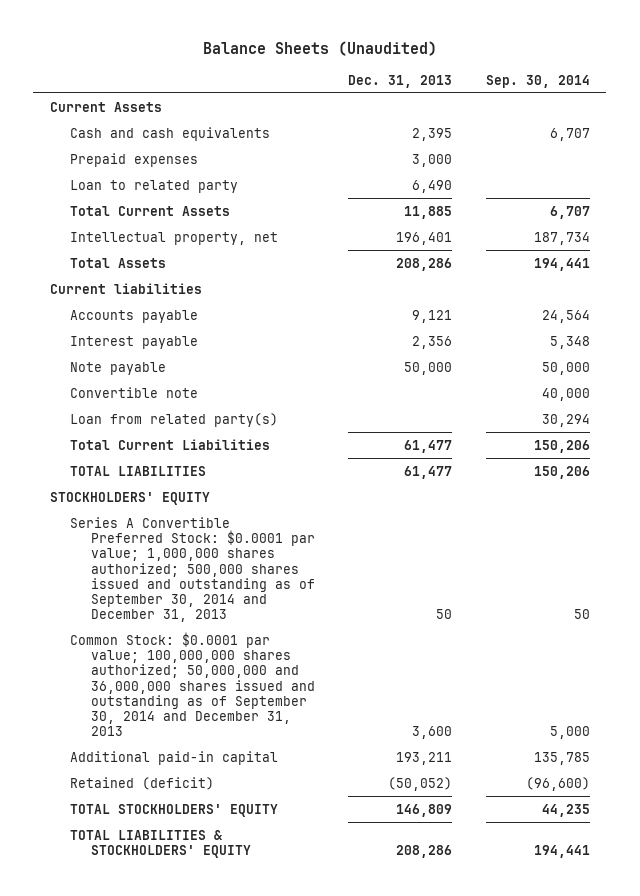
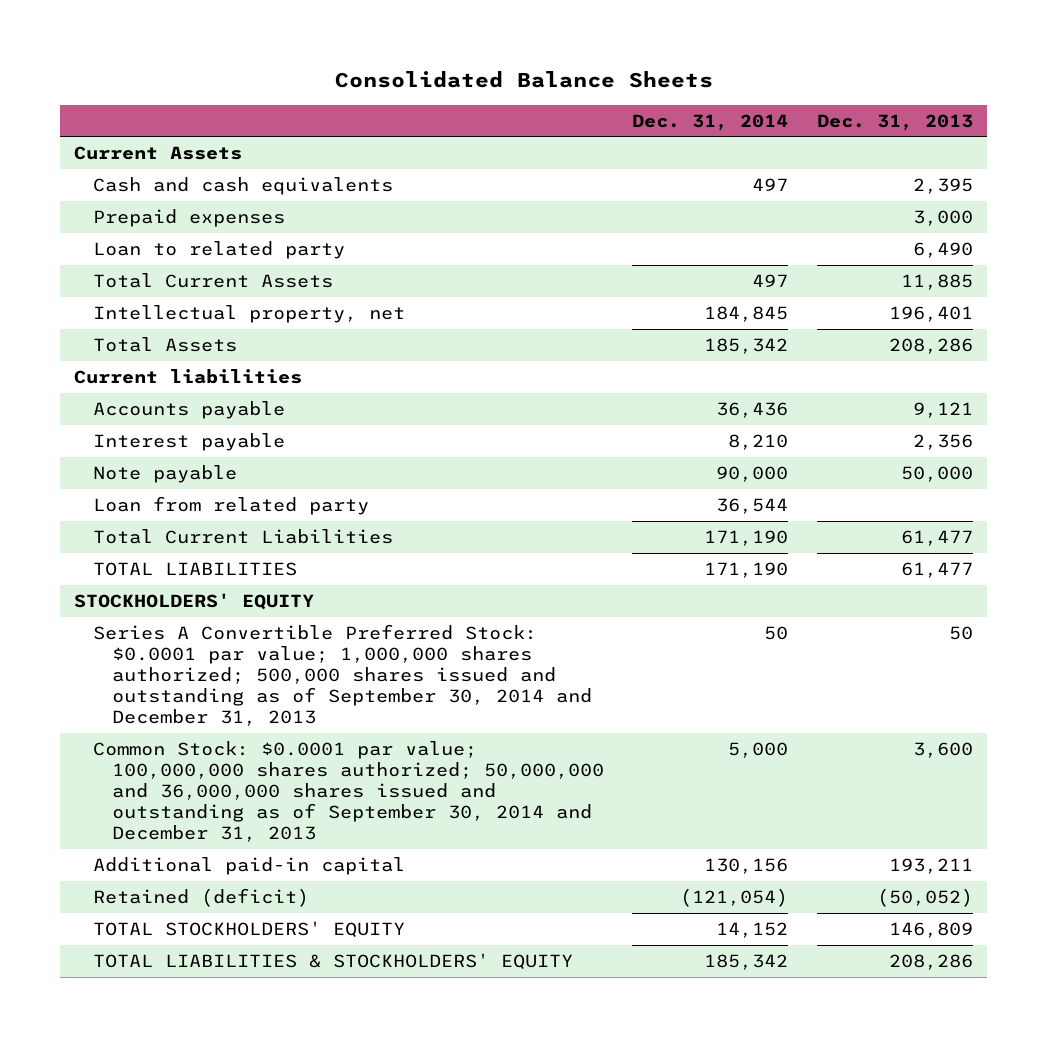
[202,40,437,56] Balance Sheets (Unaudited) -> [334,71,713,89] Consolidated Balance Sheets
[485,74,590,88] Sep. 30, 2014 -> none
none -> [632,113,789,131] Dec. 31, 2014
[70,386,199,398] Convertible note -> none
[70,412,279,427] Loan from related party(s) -> [93,495,370,515] Loan from related party

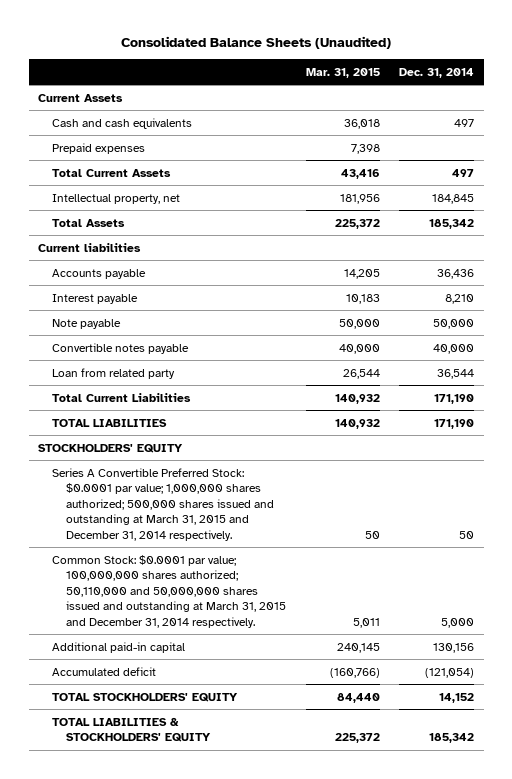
[334,71,713,89] Consolidated Balance Sheets -> [121,36,392,50] Consolidated Balance Sheets (Unaudited)
[816,113,973,131] Dec. 31, 2013 -> none
none -> [305,68,380,79] Mar. 31, 2015
[93,240,346,259] Loan to related party -> none
[716,465,789,482] 90,000 -> [433,318,475,329] 50,000
none -> [52,342,190,354] Convertible notes payable
[93,623,592,727] Series A Convertible Preferred Stock: $0.0001 par value; 1,000,000 shares authorized; 500,000 shares issued and outstanding as of September 30, 2014 and December 31, 2013 -> [52,467,275,541] Series A Convertible Preferred Stock: $0.0001 par value; 1,000,000 shares authorized; 500,000 shares issued and outstanding at March 31, 2015 and December 31, 2014 respectively.
[93,740,604,843] Common Stock: $0.0001 par value; 100,000,000 shares authorized; 50,000,000 and 36,000,000 shares issued and outstanding as of September 30, 2014 and December 31, 2013 -> [52,554,287,628] Common Stock: $0.0001 par value; 100,000,000 shares authorized; 50,110,000 and 50,000,000 shares issued and outstanding at March 31, 2015 and December 31, 2014 respectively.
[93,887,310,907] Retained (deficit) -> [52,666,157,676] Accumulated deficit

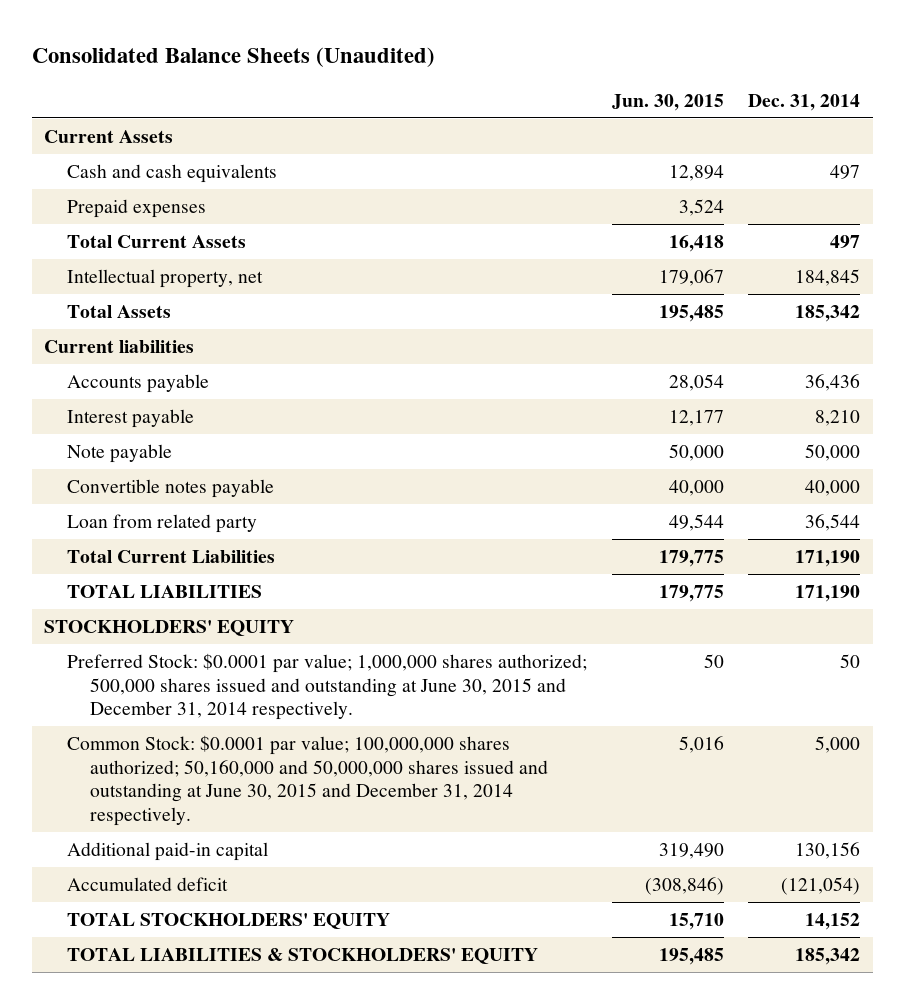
[305,68,380,79] Mar. 31, 2015 -> none
none -> [611,93,724,111] Jun. 30, 2015
[52,467,275,541] Series A Convertible Preferred Stock: $0.0001 par value; 1,000,000 shares authorized; 500,000 shares issued and outstanding at March 31, 2015 and December 31, 2014 respectively. -> [67,653,588,721] Preferred Stock: $0.0001 par value; 1,000,000 shares authorized; 500,000 shares issued and outstanding at June 30, 2015 and December 31, 2014 respectively.
[52,554,287,628] Common Stock: $0.0001 par value; 100,000,000 shares authorized; 50,110,000 and 50,000,000 shares issued and outstanding at March 31, 2015 and December 31, 2014 respectively. -> [67,735,548,826] Common Stock: $0.0001 par value; 100,000,000 shares authorized; 50,160,000 and 50,000,000 shares issued and outstanding at June 30, 2015 and December 31, 2014 respectively.

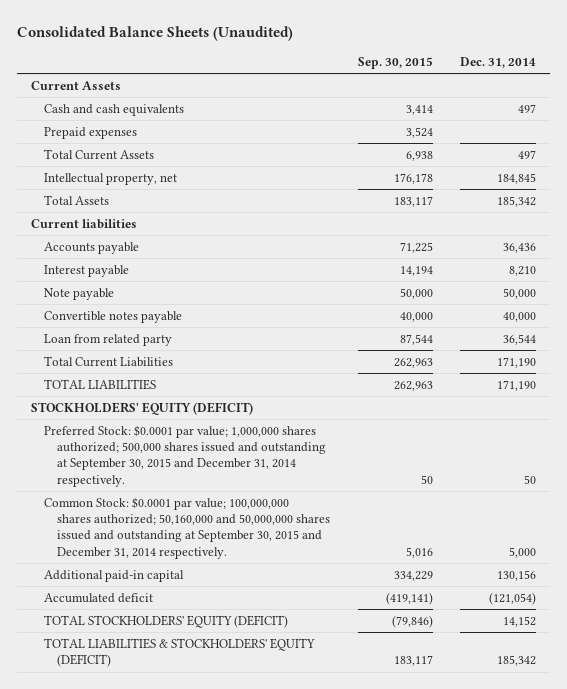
[611,93,724,111] Jun. 30, 2015 -> none
none -> [357,56,433,69] Sep. 30, 2015
[44,620,295,637] STOCKHOLDERS' EQUITY -> [30,401,253,415] STOCKHOLDERS' EQUITY (DEFICIT)
[67,653,588,721] Preferred Stock: $0.0001 par value; 1,000,000 shares authorized; 500,000 shares issued and outstanding at June 30, 2015 and December 31, 2014 respectively. -> [43,424,327,487] Preferred Stock: $0.0001 par value; 1,000,000 shares authorized; 500,000 shares issued and outstanding at September 30, 2015 and December 31, 2014 respectively.
[67,735,548,826] Common Stock: $0.0001 par value; 100,000,000 shares authorized; 50,160,000 and 50,000,000 shares issued and outstanding at June 30, 2015 and December 31, 2014 respectively. -> [43,496,331,559] Common Stock: $0.0001 par value; 100,000,000 shares authorized; 50,160,000 and 50,000,000 shares issued and outstanding at September 30, 2015 and December 31, 2014 respectively.
[67,913,391,930] TOTAL STOCKHOLDERS' EQUITY -> [43,614,288,628] TOTAL STOCKHOLDERS' EQUITY (DEFICIT)
[67,948,539,965] TOTAL LIABILITIES & STOCKHOLDERS' EQUITY -> [43,637,315,668] TOTAL LIABILITIES & STOCKHOLDERS' EQUITY (DEFICIT)

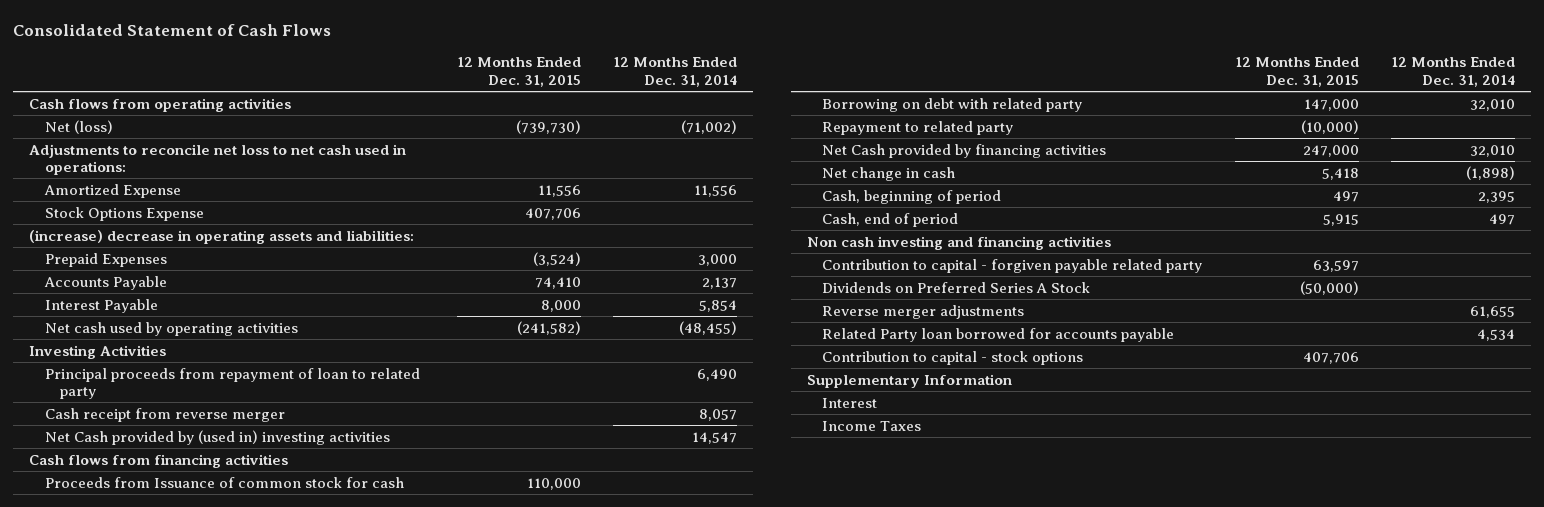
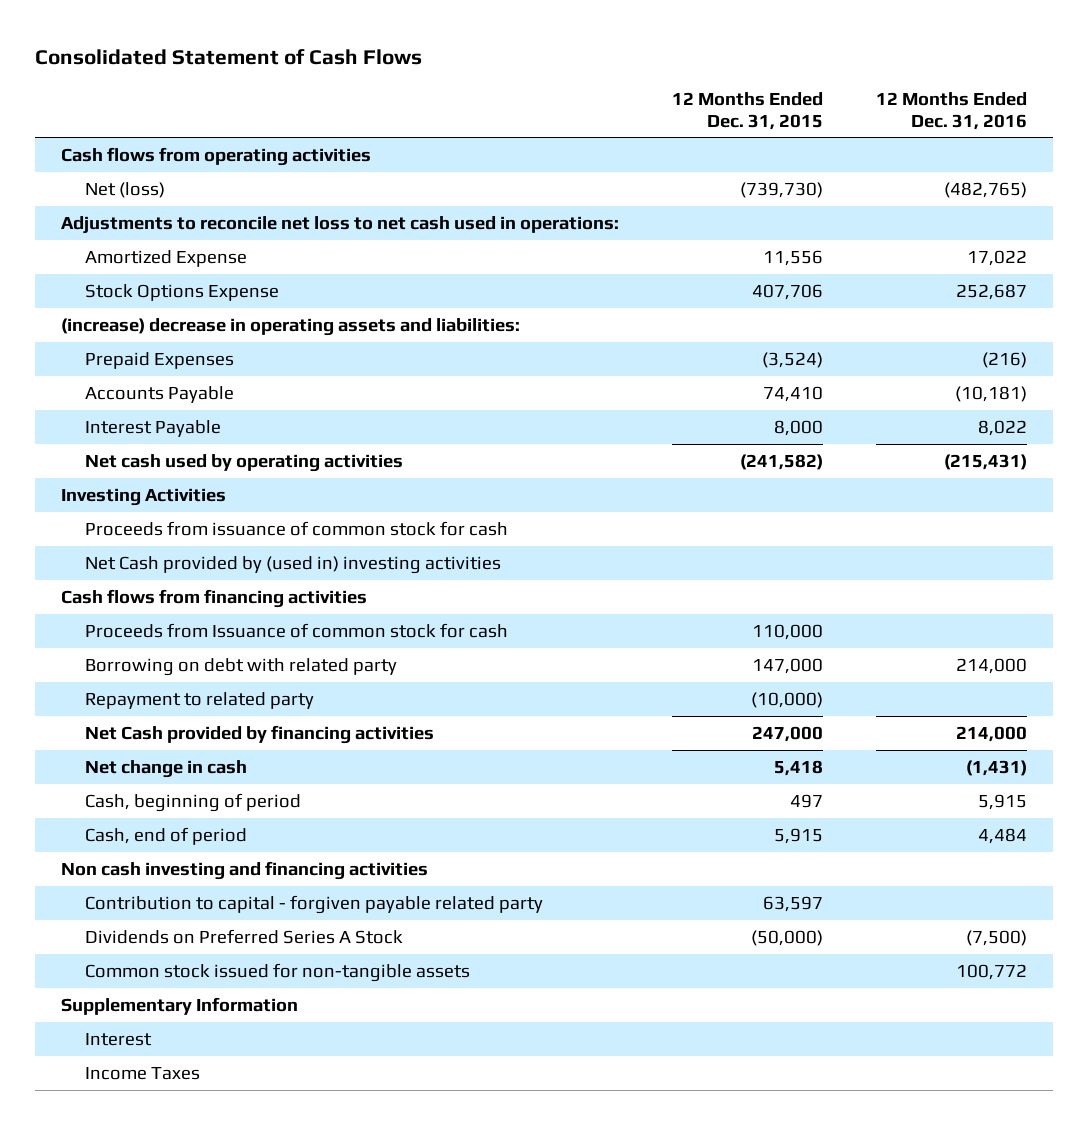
[613,57,738,88] 12 Months Ended Dec. 31, 2014 -> none
none -> [875,91,1027,130] 12 Months Ended Dec. 31, 2016
[44,367,420,400] Principal proceeds from repayment of loan to related party -> none
[44,407,285,422] Cash receipt from reverse merger -> none
none -> [84,520,508,536] Proceeds from issuance of common stock for cash
[822,304,1025,319] Reverse merger adjustments -> none
[822,327,1175,342] Related Party loan borrowed for accounts payable -> none
[822,350,1084,365] Contribution to capital - stock options -> none
none -> [84,962,470,982] Common stock issued for non-tangible assets

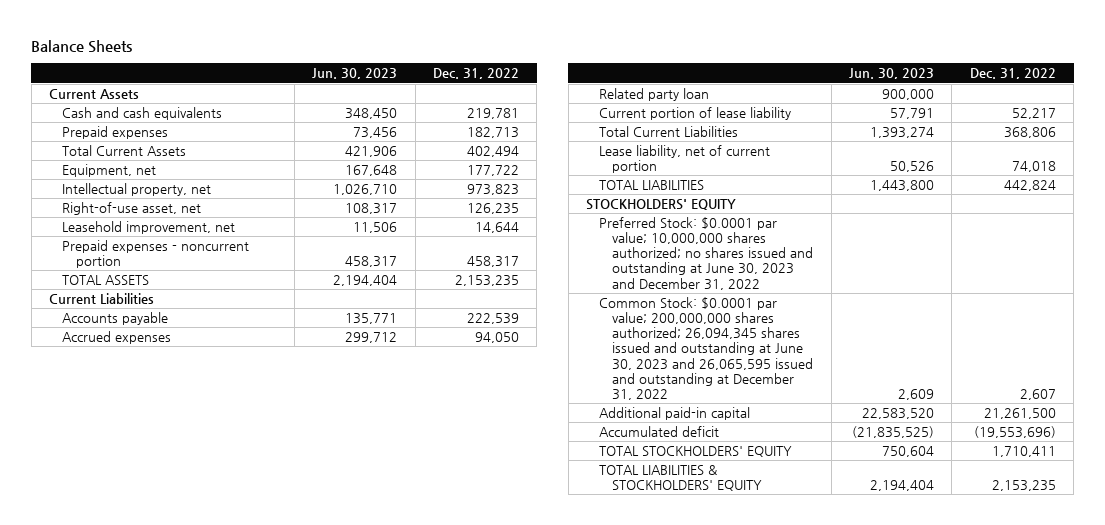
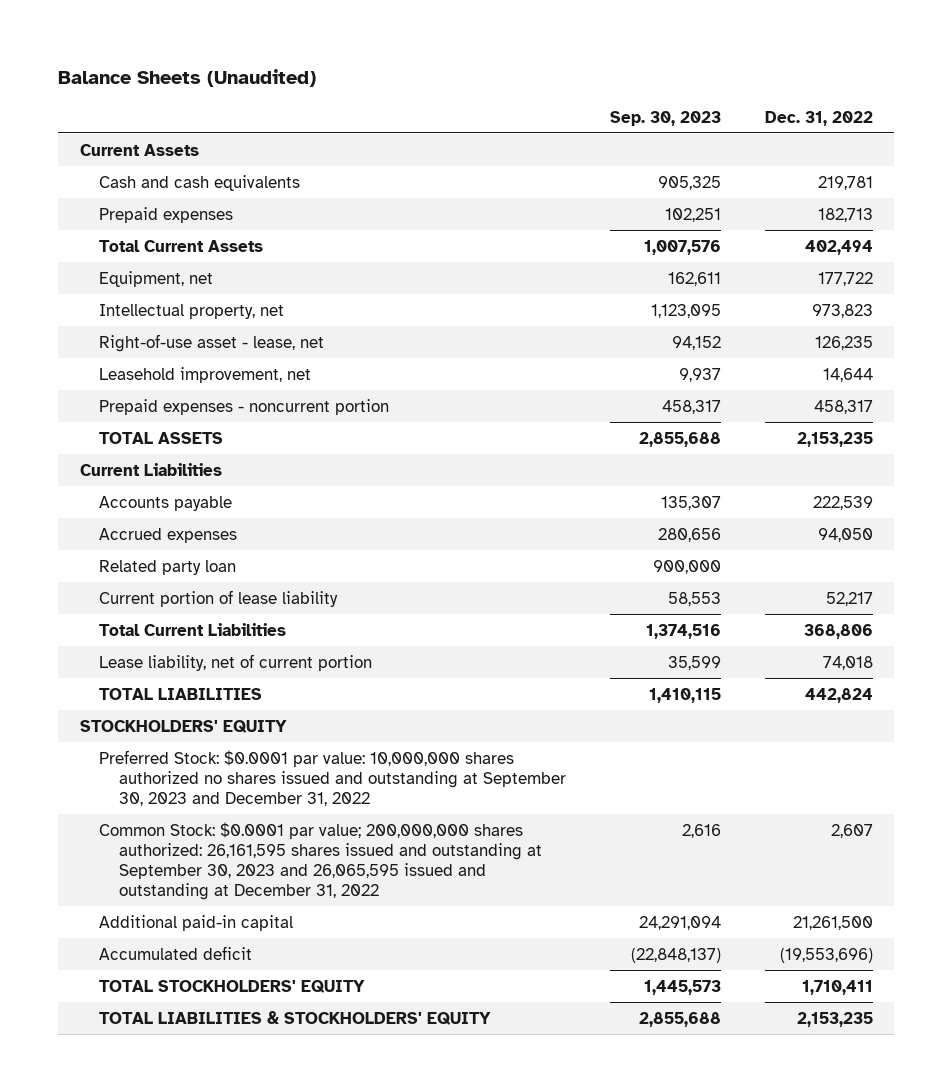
[31,39,133,53] Balance Sheets -> [57,68,316,87] Balance Sheets (Unaudited)
[312,68,398,80] Jun. 30, 2023 -> none
none -> [609,110,721,126] Sep. 30, 2023
[62,202,202,216] Right-of-use asset, net -> [99,333,325,352] Right-of-use asset - lease, net
[599,217,814,290] Preferred Stock: $0.0001 par value; 10,000,000 shares authorized; no shares issued and outstanding at June 30, 2023 and December 31, 2022 -> [99,749,566,806] Preferred Stock: $0.0001 par value: 10,000,000 shares authorized no shares issued and outstanding at September 30, 2023 and December 31, 2022
[599,297,814,400] Common Stock: $0.0001 par value; 200,000,000 shares authorized; 26,094,345 shares issued and outstanding at June 30, 2023 and 26,065,595 issued and outstanding at December 31, 2022 -> [99,821,542,900] Common Stock: $0.0001 par value; 200,000,000 shares authorized: 26,161,595 shares issued and outstanding at September 30, 2023 and 26,065,595 issued and outstanding at December 31, 2022

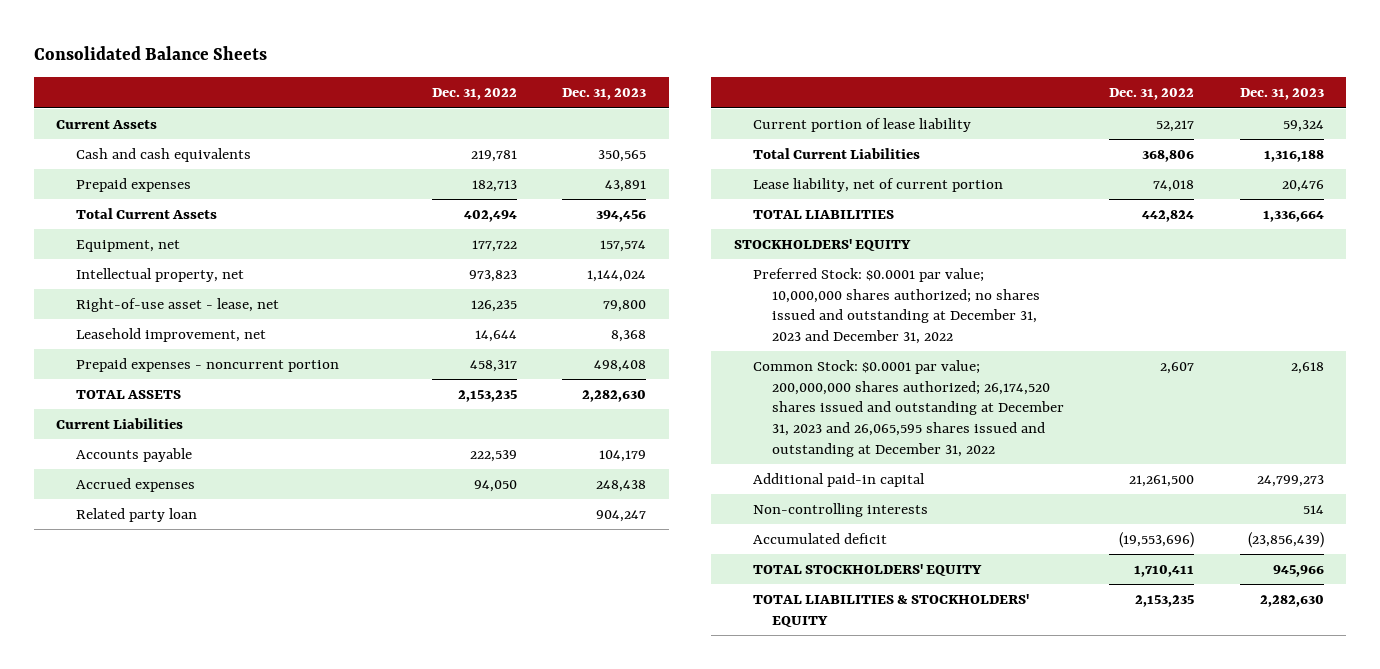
[57,68,316,87] Balance Sheets (Unaudited) -> [33,46,267,61] Consolidated Balance Sheets
[609,110,721,126] Sep. 30, 2023 -> none
none -> [562,88,647,101] Dec. 31, 2023
[99,749,566,806] Preferred Stock: $0.0001 par value: 10,000,000 shares authorized no shares issued and outstanding at September 30, 2023 and December 31, 2022 -> [753,267,1041,345] Preferred Stock: $0.0001 par value; 10,000,000 shares authorized; no shares issued and outstanding at December 31, 2023 and December 31, 2022
[99,821,542,900] Common Stock: $0.0001 par value; 200,000,000 shares authorized: 26,161,595 shares issued and outstanding at September 30, 2023 and 26,065,595 issued and outstanding at December 31, 2022 -> [753,359,1065,457] Common Stock: $0.0001 par value; 200,000,000 shares authorized; 26,174,520 shares issued and outstanding at December 31, 2023 and 26,065,595 shares issued and outstanding at December 31, 2022
none -> [753,502,929,517] Non-controlling interests

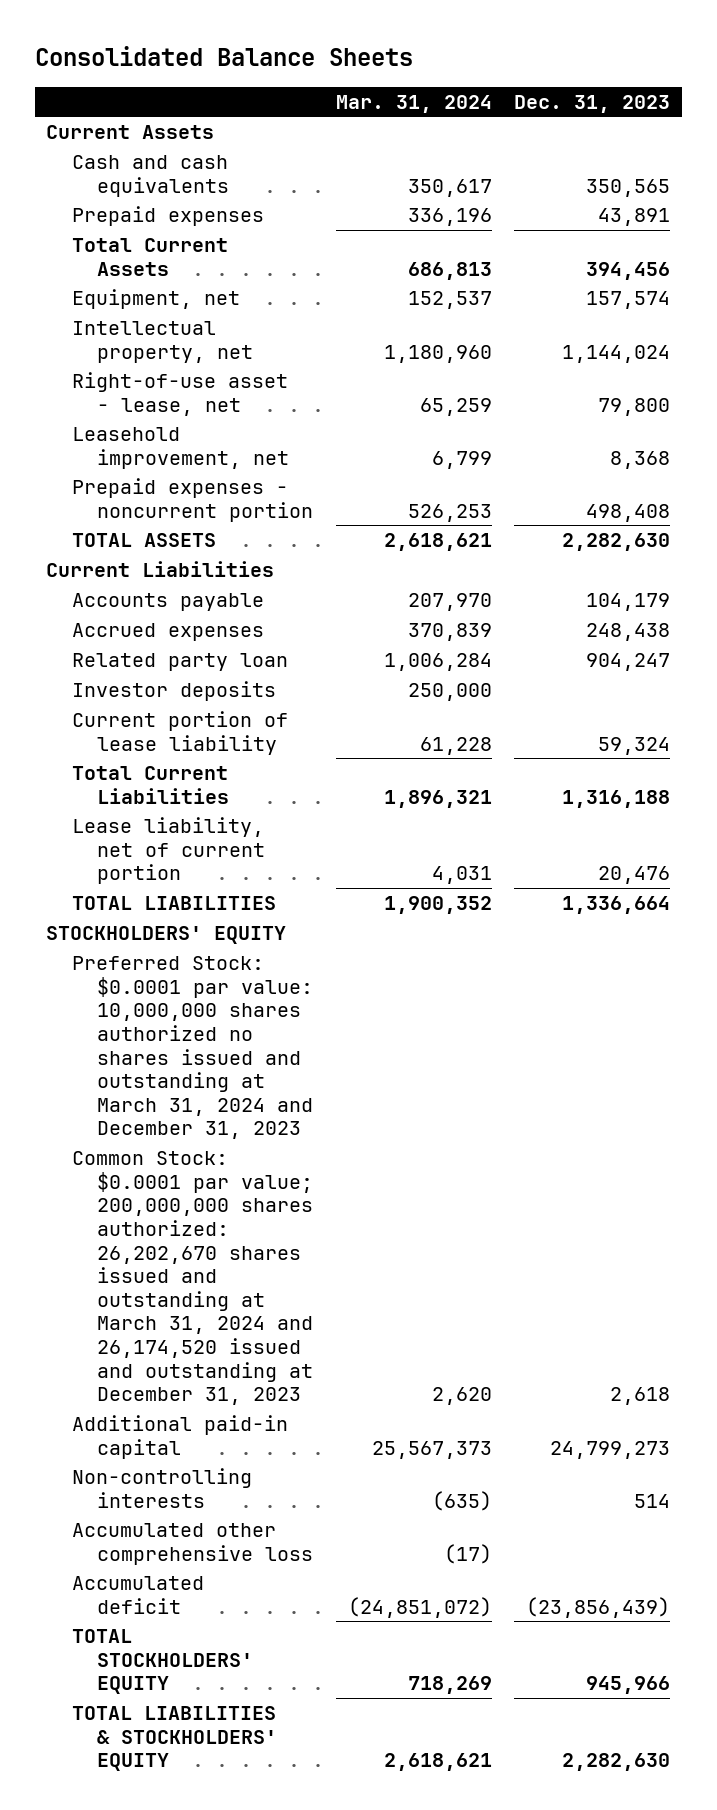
[431,88,517,101] Dec. 31, 2022 -> none
none -> [335,94,492,113] Mar. 31, 2024
none -> [71,681,276,702] Investor deposits
[753,267,1041,345] Preferred Stock: $0.0001 par value; 10,000,000 shares authorized; no shares issued and outstanding at December 31, 2023 and December 31, 2022 -> [71,956,314,1140] Preferred Stock: $0.0001 par value: 10,000,000 shares authorized no shares issued and outstanding at March 31, 2024 and December 31, 2023
[753,359,1065,457] Common Stock: $0.0001 par value; 200,000,000 shares authorized; 26,174,520 shares issued and outstanding at December 31, 2023 and 26,065,595 shares issued and outstanding at December 31, 2022 -> [71,1151,314,1406] Common Stock: $0.0001 par value; 200,000,000 shares authorized: 26,202,670 shares issued and outstanding at March 31, 2024 and 26,174,520 issued and outstanding at December 31, 2023
none -> [71,1523,314,1565] Accumulated other comprehensive loss

